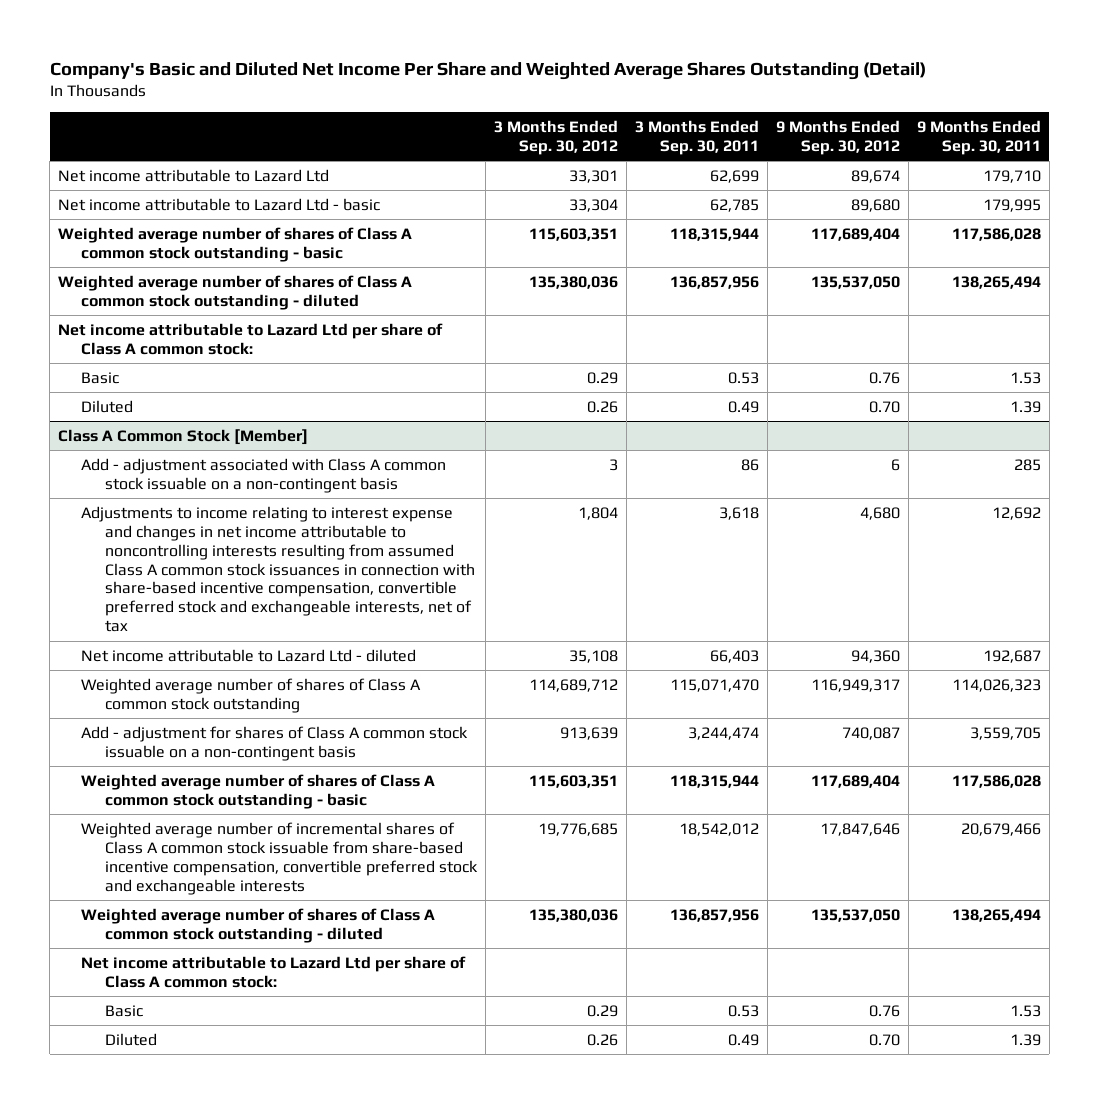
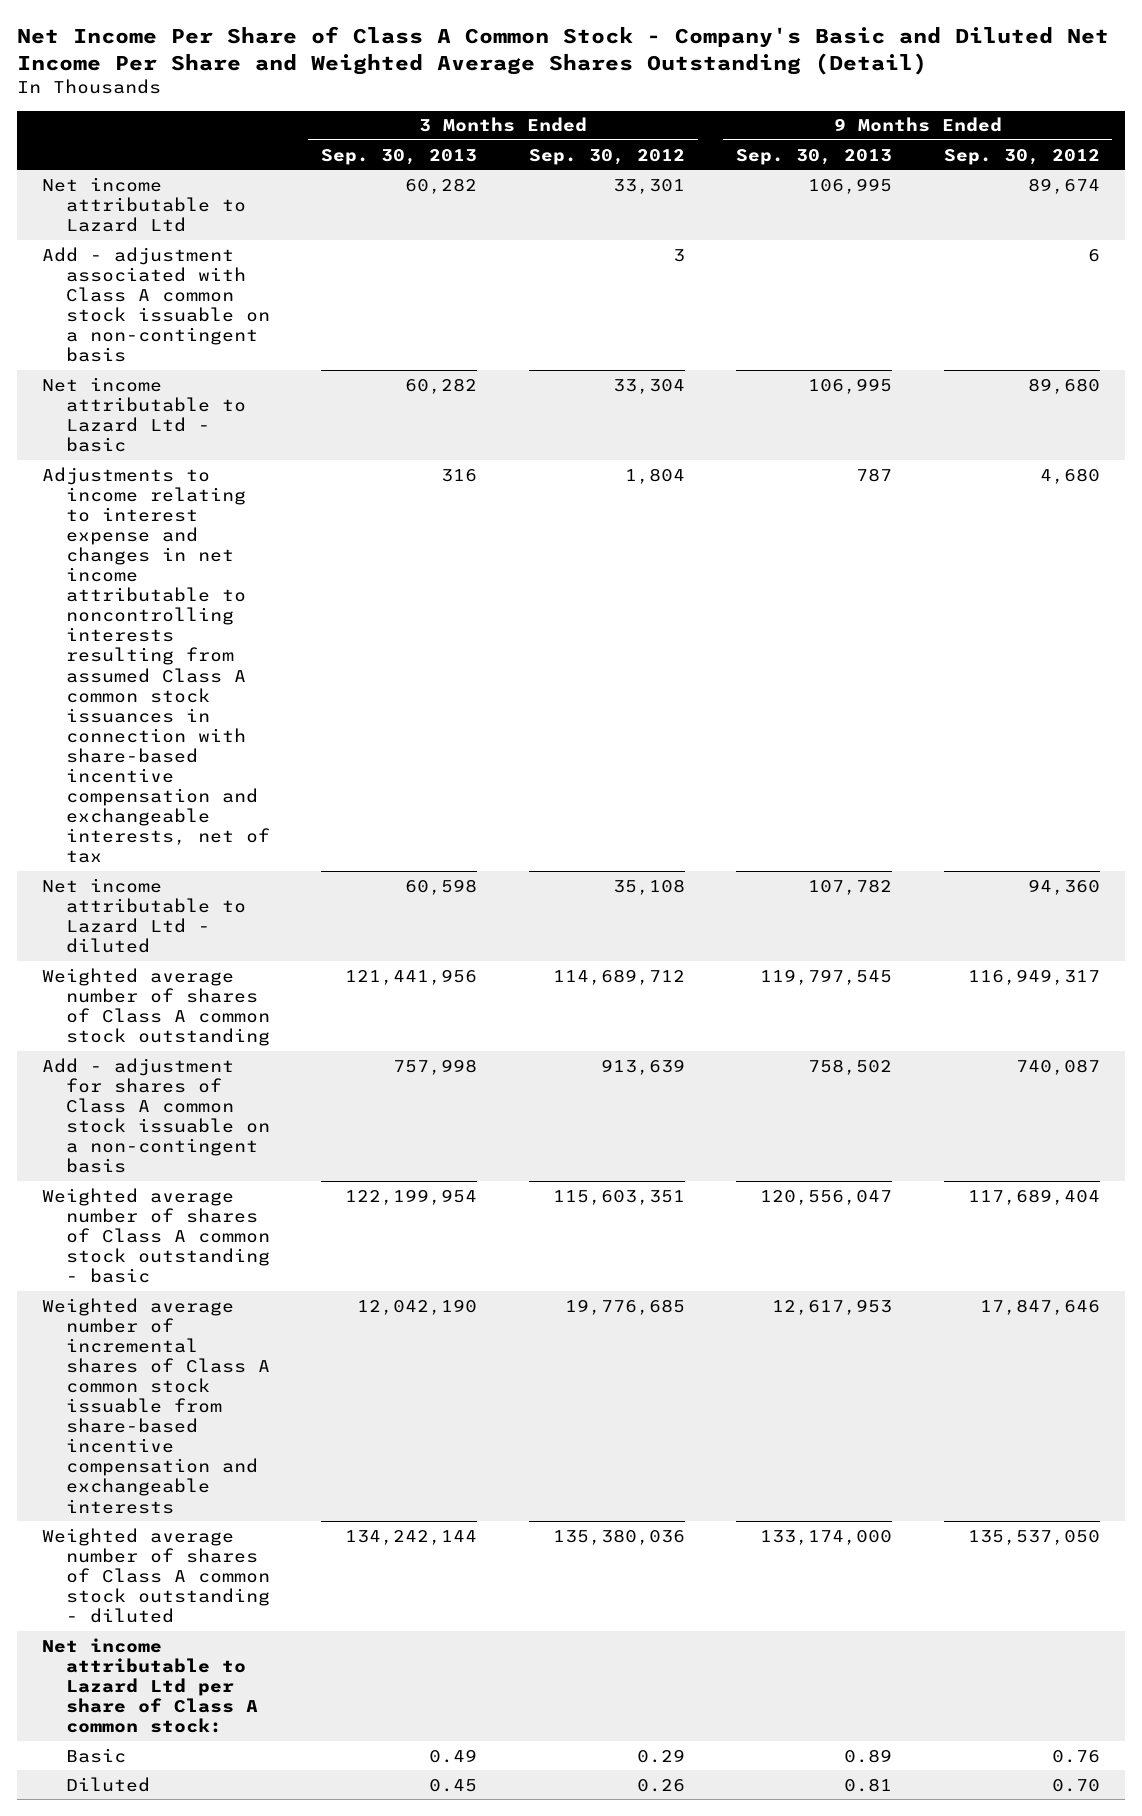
[49,61,926,80] Company's Basic and Diluted Net Income Per Share and Weighted Average Shares Outstanding (Detail) -> [16,26,1109,76] Net Income Per Share of Class A Common Stock - Company's Basic and Diluted Net Income Per Share and Weighted Average Shares Outstanding (Detail)
[634,120,759,156] 3 Months Ended Sep. 30, 2011 -> none
[916,120,1041,156] 9 Months Ended Sep. 30, 2011 -> none
none -> [321,148,478,165] Sep. 30, 2013
none -> [736,148,893,165] Sep. 30, 2013
[58,226,413,262] Weighted average number of shares of Class A common stock outstanding - basic -> none
[58,274,413,310] Weighted average number of shares of Class A common stock outstanding - diluted -> none
[58,322,444,355] Net income attributable to Lazard Ltd per share of Class A common stock: -> none
[81,371,120,384] Basic -> none
[81,399,134,413] Diluted -> none
[58,428,309,445] Class A Common Stock [Member] -> none
[58,197,381,211] Net income attributable to Lazard Ltd - basic -> [42,376,246,452] Net income attributable to Lazard Ltd - basic
[81,505,475,633] Adjustments to income relating to interest expense and changes in net income attributable to noncontrolling interests resulting from assumed Class A common stock issuances in connection with share-based incentive compensation, convertible preferred stock and exchangeable interests, net of tax -> [42,466,270,864] Adjustments to income relating to interest expense and changes in net income attributable to noncontrolling interests resulting from assumed Class A common stock issuances in connection with share-based incentive compensation and exchangeable interests, net of tax
[81,821,478,895] Weighted average number of incremental shares of Class A common stock issuable from share-based incentive compensation, convertible preferred stock and exchangeable interests -> [42,1297,270,1514] Weighted average number of incremental shares of Class A common stock issuable from share-based incentive compensation and exchangeable interests

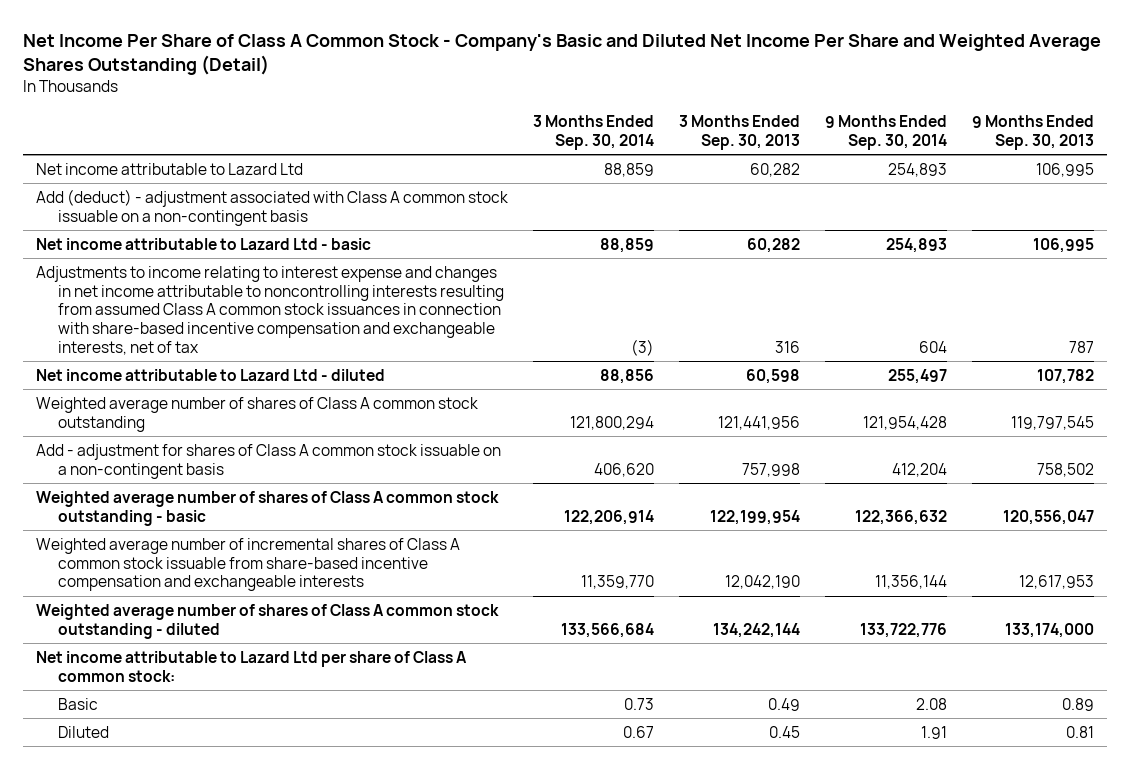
[528,148,685,165] Sep. 30, 2012 -> none
[943,148,1100,165] Sep. 30, 2012 -> none
none -> [532,115,654,151] 3 Months Ended Sep. 30, 2014
none -> [824,115,947,151] 9 Months Ended Sep. 30, 2014
[42,246,270,363] Add - adjustment associated with Class A common stock issuable on a non-contingent basis -> [35,188,508,226] Add (deduct) - adjustment associated with Class A common stock issuable on a non-contingent basis

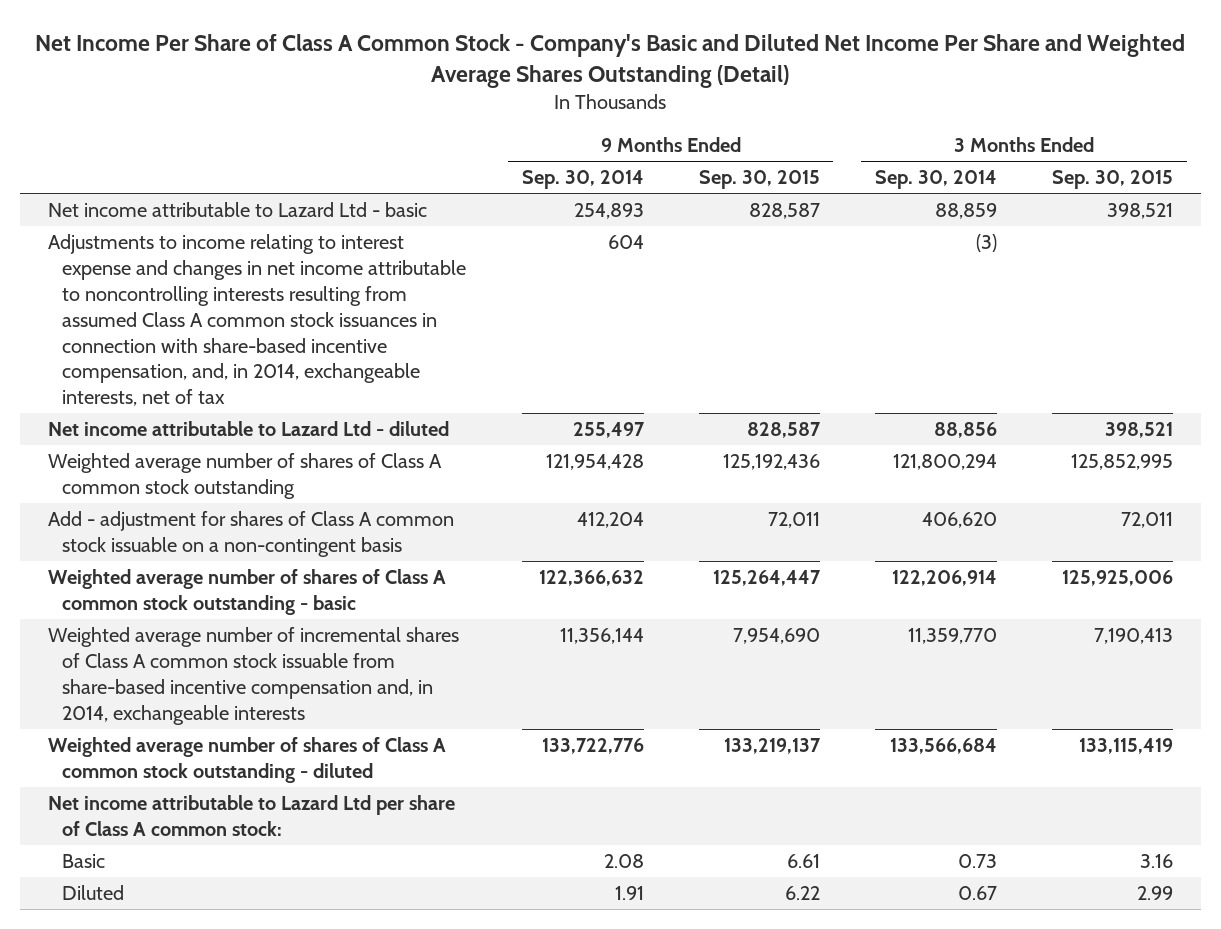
[678,115,800,151] 3 Months Ended Sep. 30, 2013 -> none
[971,115,1094,151] 9 Months Ended Sep. 30, 2013 -> none
none -> [698,170,820,190] Sep. 30, 2015
none -> [1052,170,1174,190] Sep. 30, 2015
[35,162,303,175] Net income attributable to Lazard Ltd -> none
[35,188,508,226] Add (deduct) - adjustment associated with Class A common stock issuable on a non-contingent basis -> none
[35,265,504,355] Adjustments to income relating to interest expense and changes in net income attributable to noncontrolling interests resulting from assumed Class A common stock issuances in connection with share-based incentive compensation and exchangeable interests, net of tax -> [47,234,467,407] Adjustments to income relating to interest expense and changes in net income attributable to noncontrolling interests resulting from assumed Class A common stock issuances in connection with share-based incentive compensation, and, in 2014, exchangeable interests, net of tax
[35,537,460,592] Weighted average number of incremental shares of Class A common stock issuable from share-based incentive compensation and exchangeable interests -> [47,627,459,725] Weighted average number of incremental shares of Class A common stock issuable from share-based incentive compensation and, in 2014, exchangeable interests

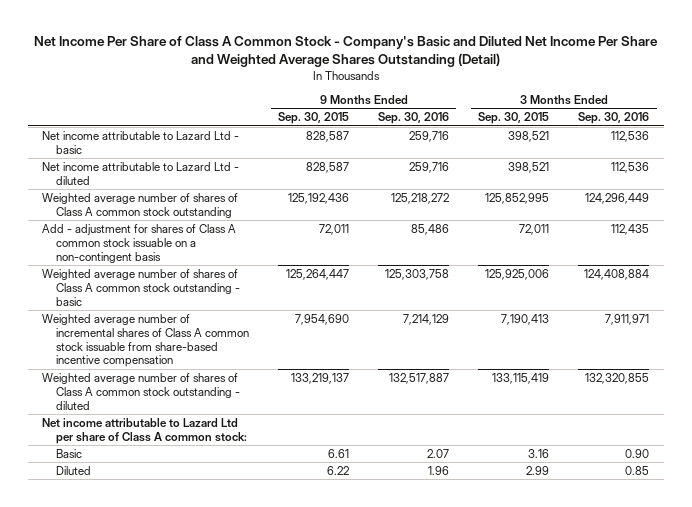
[521,170,644,190] Sep. 30, 2014 -> none
[874,170,997,190] Sep. 30, 2014 -> none
none -> [378,112,450,125] Sep. 30, 2016
none -> [578,112,650,125] Sep. 30, 2016
[47,234,467,407] Adjustments to income relating to interest expense and changes in net income attributable to noncontrolling interests resulting from assumed Class A common stock issuances in connection with share-based incentive compensation, and, in 2014, exchangeable interests, net of tax -> none
[47,627,459,725] Weighted average number of incremental shares of Class A common stock issuable from share-based incentive compensation and, in 2014, exchangeable interests -> [42,313,249,368] Weighted average number of incremental shares of Class A common stock issuable from share-based incentive compensation

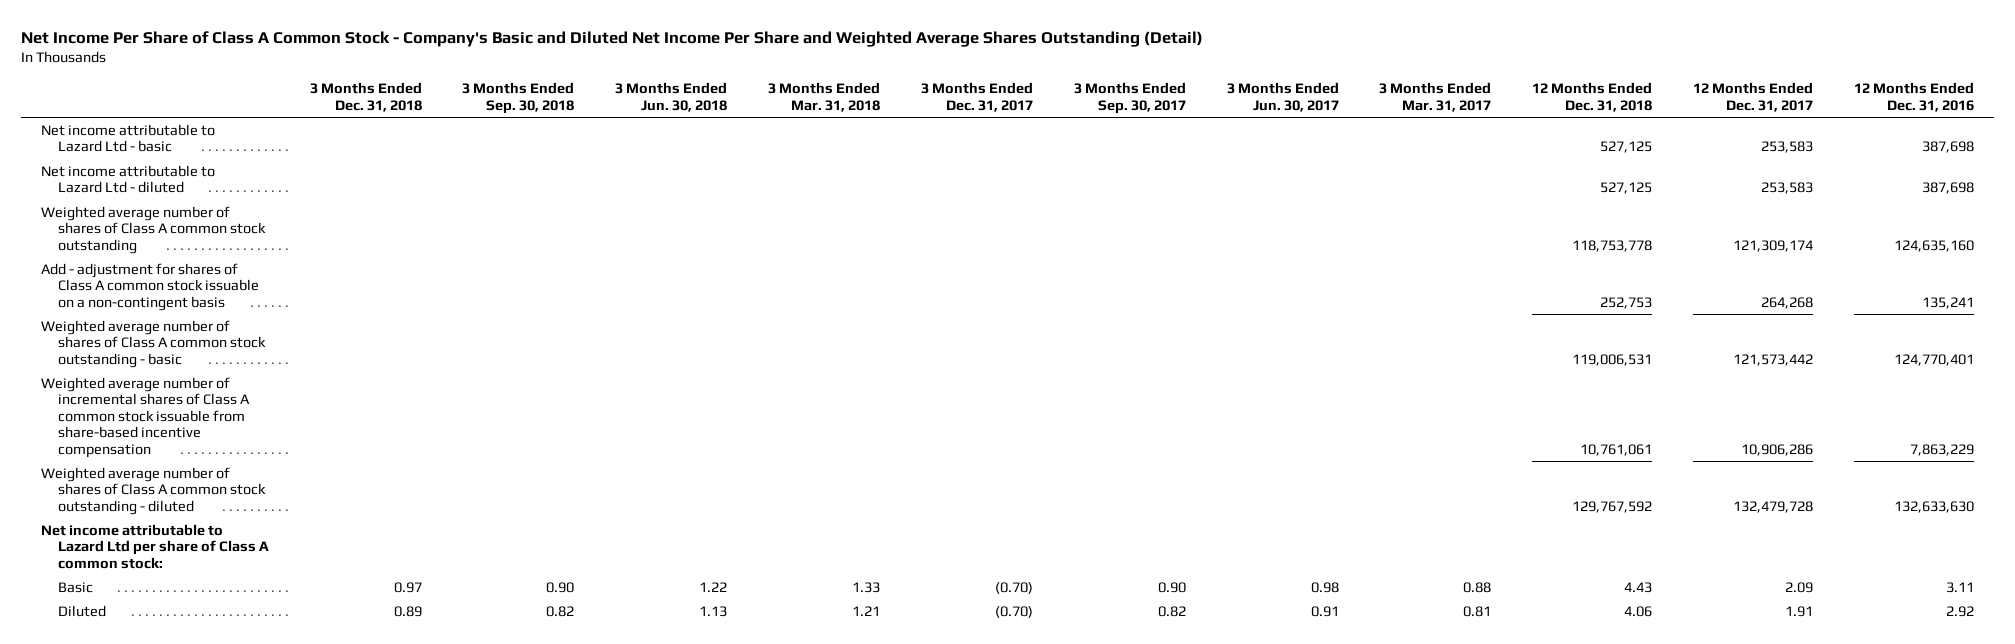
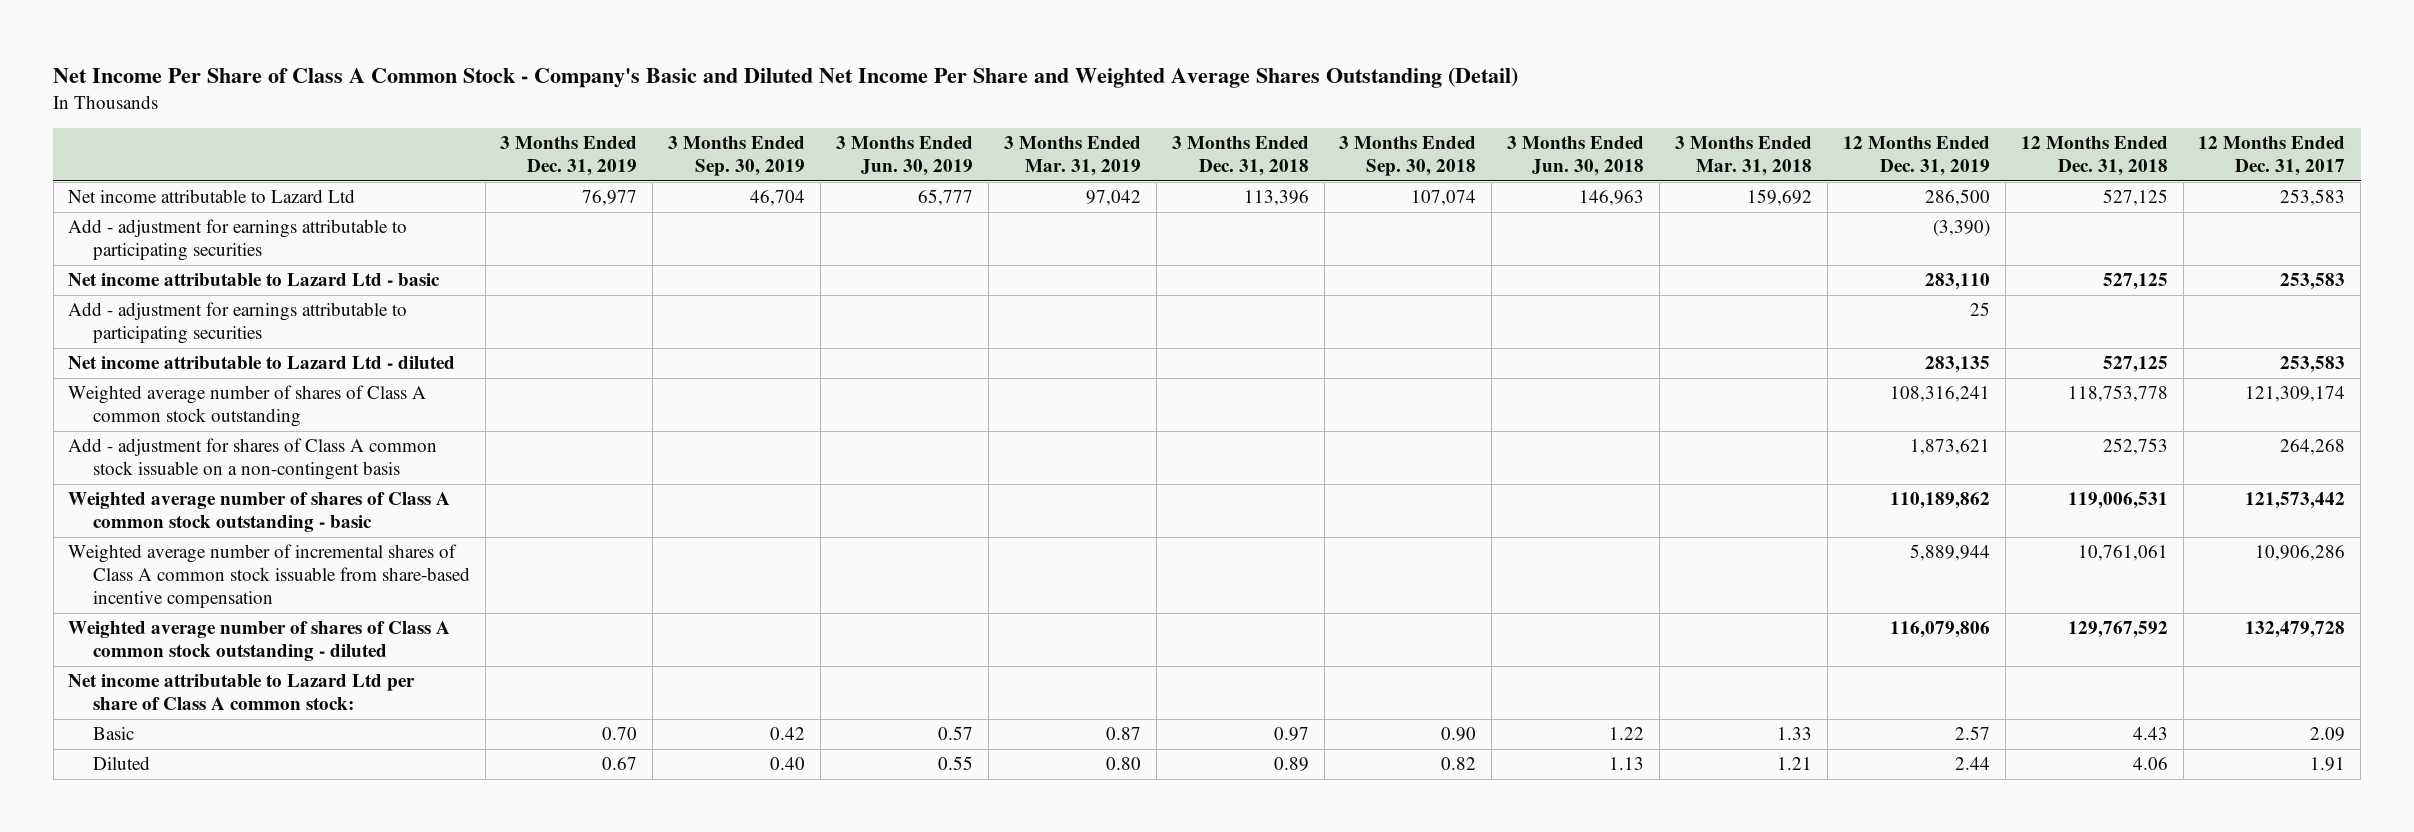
[920,82,1033,112] 3 Months Ended Dec. 31, 2017 -> none
[1073,82,1186,114] 3 Months Ended Sep. 30, 2017 -> none
[1226,82,1339,112] 3 Months Ended Jun. 30, 2017 -> none
[1379,82,1492,112] 3 Months Ended Mar. 31, 2017 -> none
[1853,82,1974,112] 12 Months Ended Dec. 31, 2016 -> none
none -> [500,136,638,177] 3 Months Ended Dec. 31, 2019
none -> [668,136,806,177] 3 Months Ended Sep. 30, 2019
none -> [836,136,974,177] 3 Months Ended Jun. 30, 2019
none -> [1003,136,1141,177] 3 Months Ended Mar. 31, 2019
none -> [1842,136,1990,177] 12 Months Ended Dec. 31, 2019
none -> [68,189,356,204] Net income attributable to Lazard Ltd
none -> [68,219,408,262] Add - adjustment for earnings attributable to participating securities
none -> [68,302,408,345] Add - adjustment for earnings attributable to participating securities

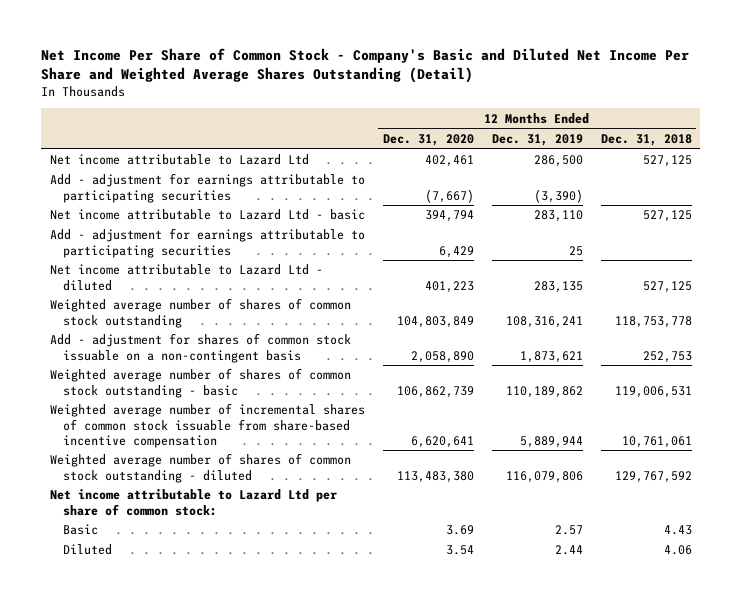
[53,66,1519,88] Net Income Per Share of Class A Common Stock - Company's Basic and Diluted Net Income Per Share and Weighted Average Shares Outstanding (Detail) -> [40,48,689,84] Net Income Per Share of Common Stock - Company's Basic and Diluted Net Income Per Share and Weighted Average Shares Outstanding (Detail)
[500,136,638,177] 3 Months Ended Dec. 31, 2019 -> none
[668,136,806,177] 3 Months Ended Sep. 30, 2019 -> none
[836,136,974,177] 3 Months Ended Jun. 30, 2019 -> none
[1003,136,1141,177] 3 Months Ended Mar. 31, 2019 -> none
[1171,136,1309,177] 3 Months Ended Dec. 31, 2018 -> none
[1339,136,1477,177] 3 Months Ended Sep. 30, 2018 -> none
[1507,136,1645,177] 3 Months Ended Jun. 30, 2018 -> none
[1675,136,1813,177] 3 Months Ended Mar. 31, 2018 -> none
[2198,136,2346,177] 12 Months Ended Dec. 31, 2017 -> none
none -> [382,133,474,146] Dec. 31, 2020
[68,385,427,428] Weighted average number of shares of Class A common stock outstanding -> [49,298,351,328] Weighted average number of shares of common stock outstanding
[68,438,438,481] Add - adjustment for shares of Class A common stock issuable on a non-contingent basis -> [49,333,351,363] Add - adjustment for shares of common stock issuable on a non-contingent basis
[68,492,451,533] Weighted average number of shares of Class A common stock outstanding - basic -> [49,368,351,398] Weighted average number of shares of common stock outstanding - basic
[68,544,470,609] Weighted average number of incremental shares of Class A common stock issuable from share-based incentive compensation -> [49,403,365,448] Weighted average number of incremental shares of common stock issuable from share-based incentive compensation
[68,621,451,662] Weighted average number of shares of Class A common stock outstanding - diluted -> [49,453,351,483] Weighted average number of shares of common stock outstanding - diluted
[68,674,416,711] Net income attributable to Lazard Ltd per share of Class A common stock: -> [49,489,337,516] Net income attributable to Lazard Ltd per share of common stock:

